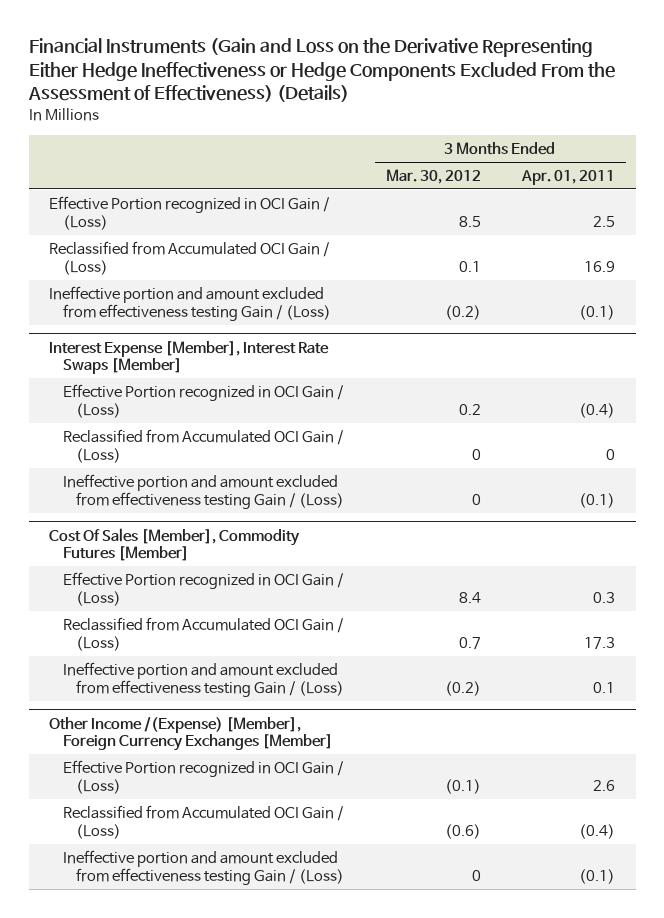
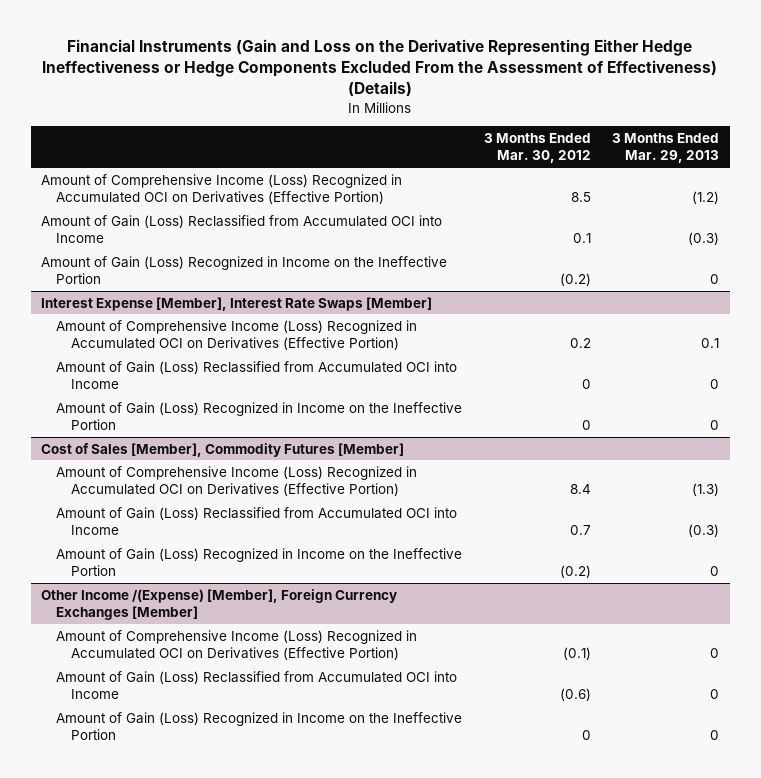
[521,170,616,186] Apr. 01, 2011 -> none
none -> [612,132,720,164] 3 Months Ended Mar. 29, 2013
[49,195,331,230] Effective Portion recognized in OCI Gain / (Loss) -> [41,173,403,205] Amount of Comprehensive Income (Loss) Recognized in Accumulated OCI on Derivatives (Effective Portion)
[49,240,331,275] Reclassified from Accumulated OCI Gain / (Loss) -> [41,214,443,244] Amount of Gain (Loss) Reclassified from Accumulated OCI into Income
[49,285,331,321] Ineffective portion and amount excluded from effectiveness testing Gain / (Loss) -> [41,255,448,285] Amount of Gain (Loss) Recognized in Income on the Ineffective Portion
[62,383,344,418] Effective Portion recognized in OCI Gain / (Loss) -> [56,319,418,351] Amount of Comprehensive Income (Loss) Recognized in Accumulated OCI on Derivatives (Effective Portion)
[62,428,344,463] Reclassified from Accumulated OCI Gain / (Loss) -> [56,360,458,390] Amount of Gain (Loss) Reclassified from Accumulated OCI into Income
[62,473,345,509] Ineffective portion and amount excluded from effectiveness testing Gain / (Loss) -> [56,401,463,431] Amount of Gain (Loss) Recognized in Income on the Ineffective Portion
[49,527,301,562] Cost Of Sales [Member], Commodity Futures [Member] -> [41,442,405,457] Cost of Sales [Member], Commodity Futures [Member]
[62,571,344,606] Effective Portion recognized in OCI Gain / (Loss) -> [56,465,418,497] Amount of Comprehensive Income (Loss) Recognized in Accumulated OCI on Derivatives (Effective Portion)
[62,616,344,651] Reclassified from Accumulated OCI Gain / (Loss) -> [56,506,458,536] Amount of Gain (Loss) Reclassified from Accumulated OCI into Income
[62,661,345,697] Ineffective portion and amount excluded from effectiveness testing Gain / (Loss) -> [56,547,463,577] Amount of Gain (Loss) Recognized in Income on the Ineffective Portion
[62,759,344,794] Effective Portion recognized in OCI Gain / (Loss) -> [56,629,418,661] Amount of Comprehensive Income (Loss) Recognized in Accumulated OCI on Derivatives (Effective Portion)
[62,804,344,839] Reclassified from Accumulated OCI Gain / (Loss) -> [56,670,458,700] Amount of Gain (Loss) Reclassified from Accumulated OCI into Income
[62,849,345,885] Ineffective portion and amount excluded from effectiveness testing Gain / (Loss) -> [56,711,463,741] Amount of Gain (Loss) Recognized in Income on the Ineffective Portion

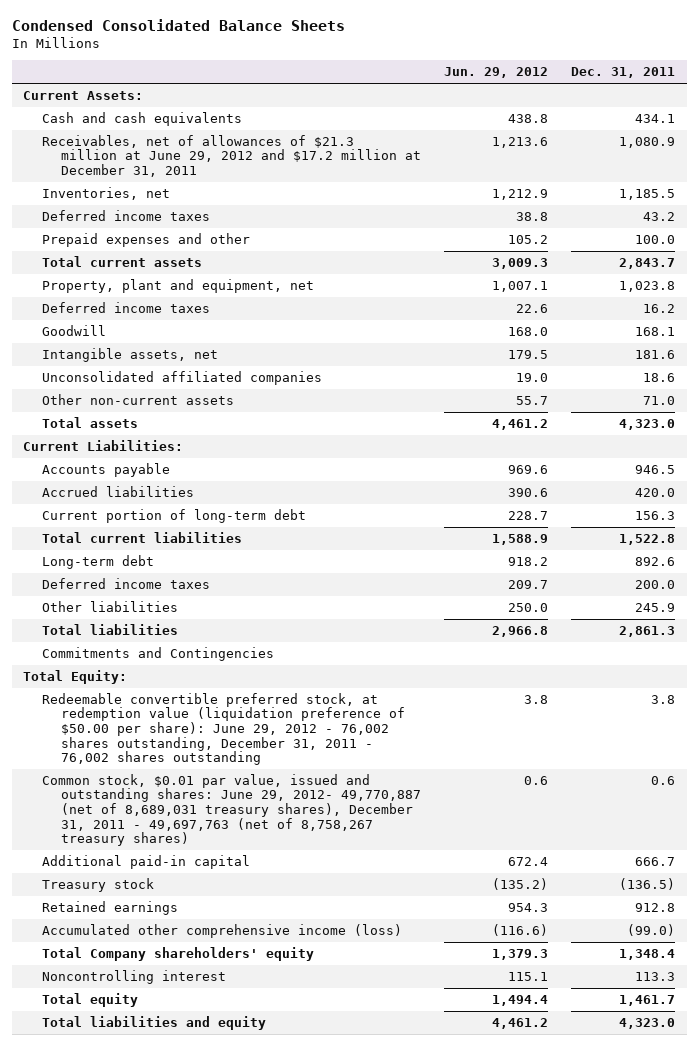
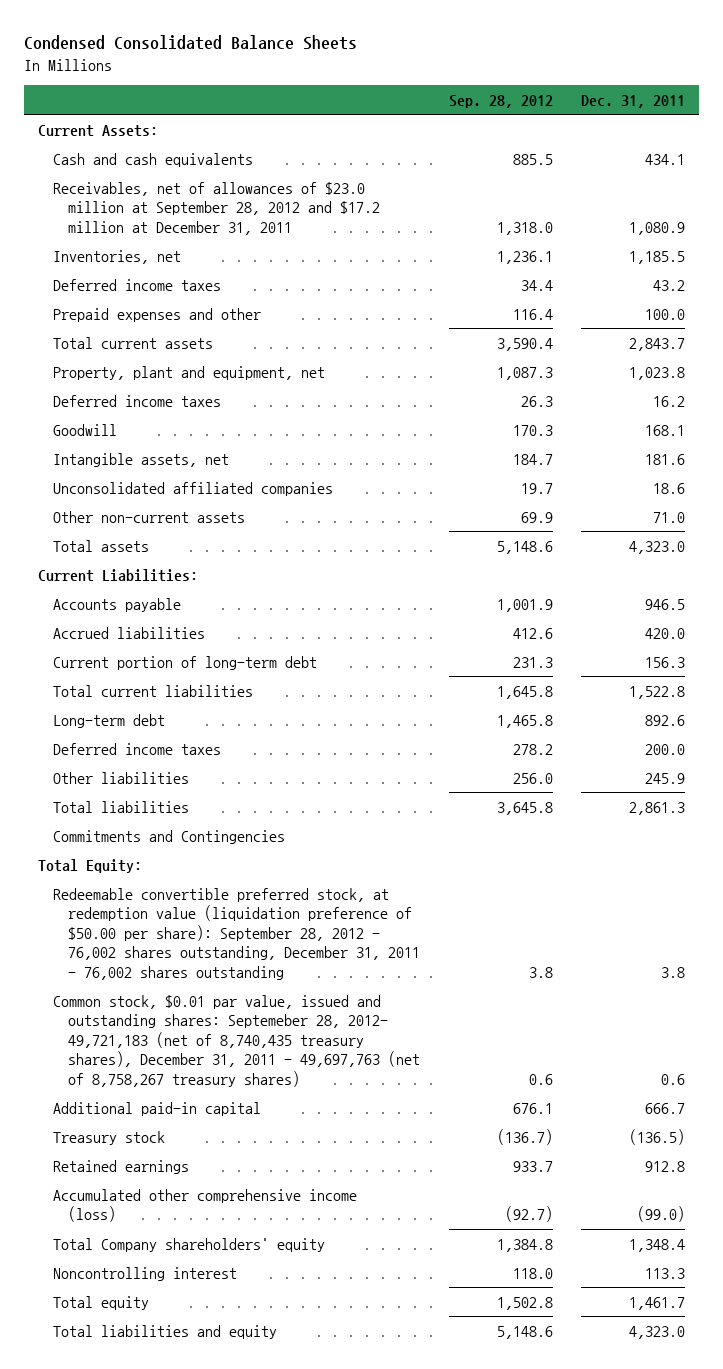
[444,67,549,79] Jun. 29, 2012 -> none
none -> [448,94,553,108] Sep. 28, 2012
[42,134,421,177] Receivables, net of allowances of $21.3 million at June 29, 2012 and $17.2 million at December 31, 2011 -> [53,181,381,235] Receivables, net of allowances of $23.0 million at September 28, 2012 and $17.2 million at December 31, 2011
[42,692,405,766] Redeemable convertible preferred stock, at redemption value (liquidation preference of $50.00 per share): June 29, 2012 - 76,002 shares outstanding, December 31, 2011 - 76,002 shares outstanding -> [53,887,421,980] Redeemable convertible preferred stock, at redemption value (liquidation preference of $50.00 per share): September 28, 2012 - 76,002 shares outstanding, December 31, 2011 - 76,002 shares outstanding
[42,773,421,847] Common stock, $0.01 par value, issued and outstanding shares: June 29, 2012- 49,770,887 (net of 8,689,031 treasury shares), December 31, 2011 - 49,697,763 (net of 8,758,267 treasury shares) -> [53,994,421,1087] Common stock, $0.01 par value, issued and outstanding shares: Septemeber 28, 2012- 49,721,183 (net of 8,740,435 treasury shares), December 31, 2011 - 49,697,763 (net of 8,758,267 treasury shares)

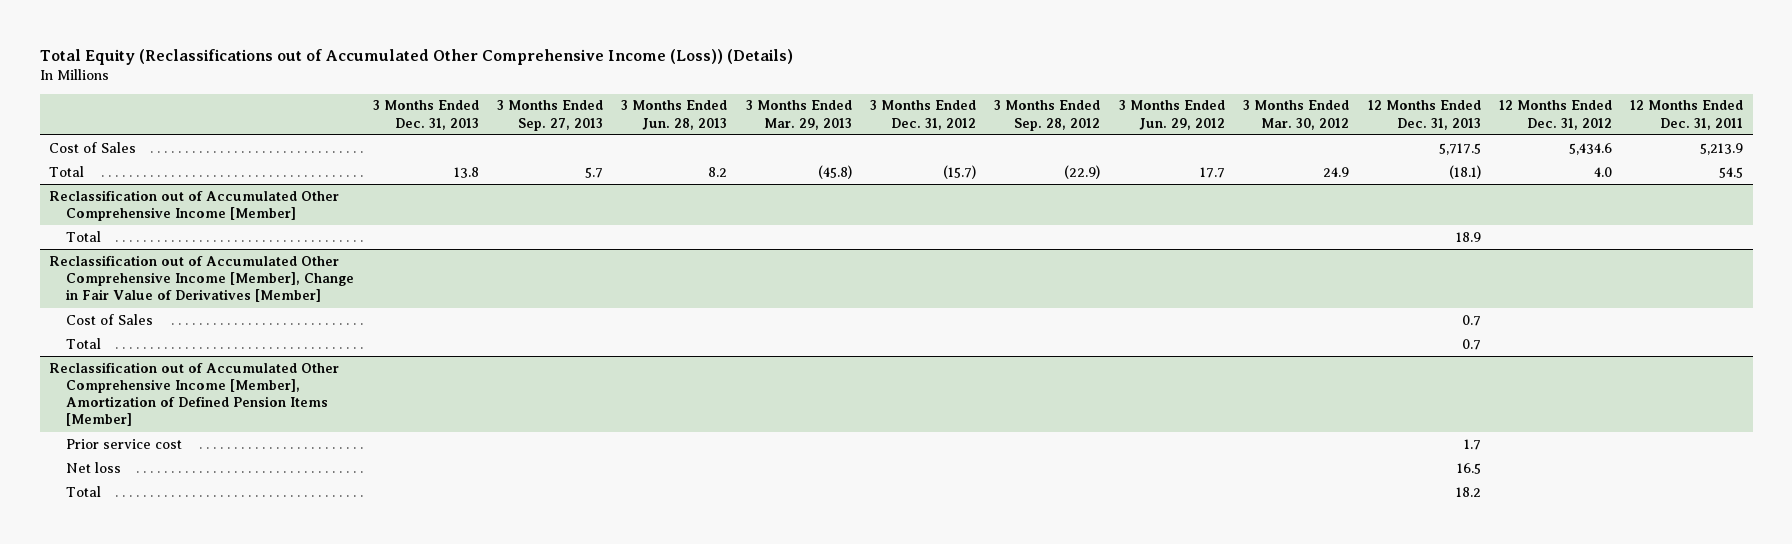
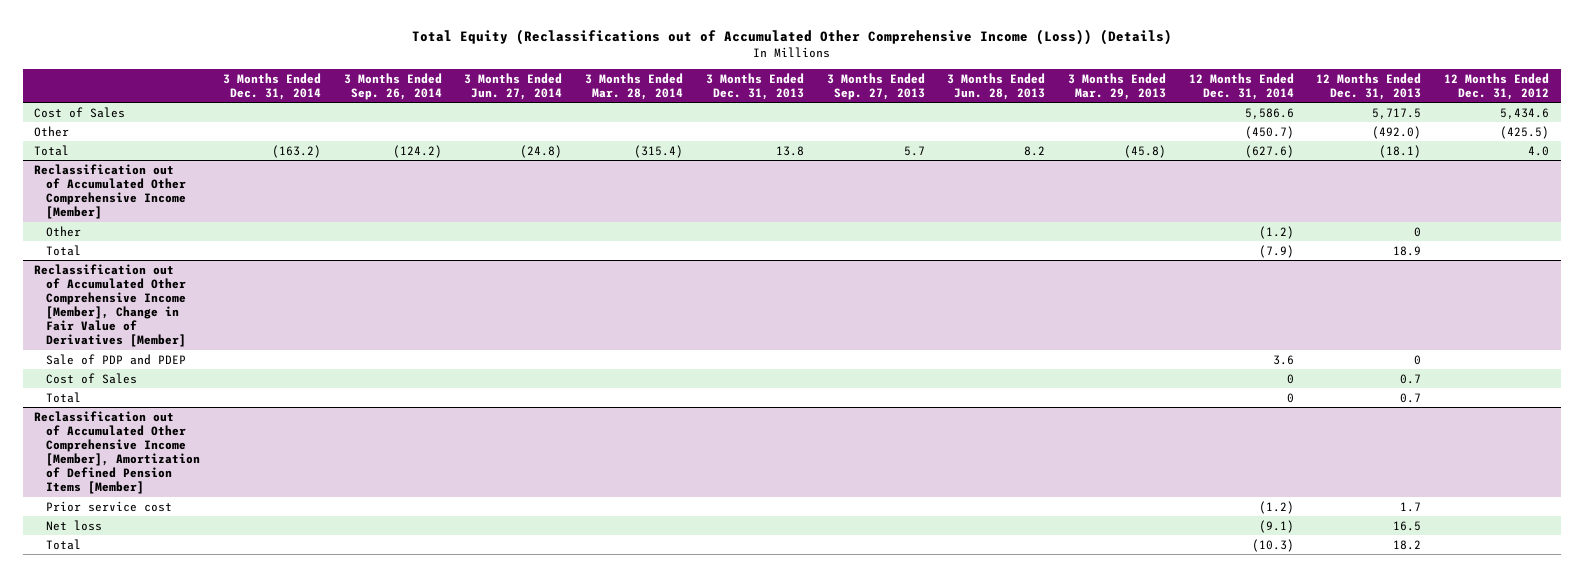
[870,100,977,130] 3 Months Ended Dec. 31, 2012 -> none
[994,100,1101,131] 3 Months Ended Sep. 28, 2012 -> none
[1118,100,1225,130] 3 Months Ended Jun. 29, 2012 -> none
[1243,100,1350,130] 3 Months Ended Mar. 30, 2012 -> none
[1630,100,1744,130] 12 Months Ended Dec. 31, 2011 -> none
none -> [222,72,321,101] 3 Months Ended Dec. 31, 2014
none -> [343,72,442,101] 3 Months Ended Sep. 26, 2014
none -> [464,72,563,101] 3 Months Ended Jun. 27, 2014
none -> [585,72,684,101] 3 Months Ended Mar. 28, 2014
none -> [1188,72,1294,101] 12 Months Ended Dec. 31, 2014
none -> [34,125,70,137] Other
none -> [46,225,82,237] Other
none -> [46,353,187,365] Sale of PDP and PDEP

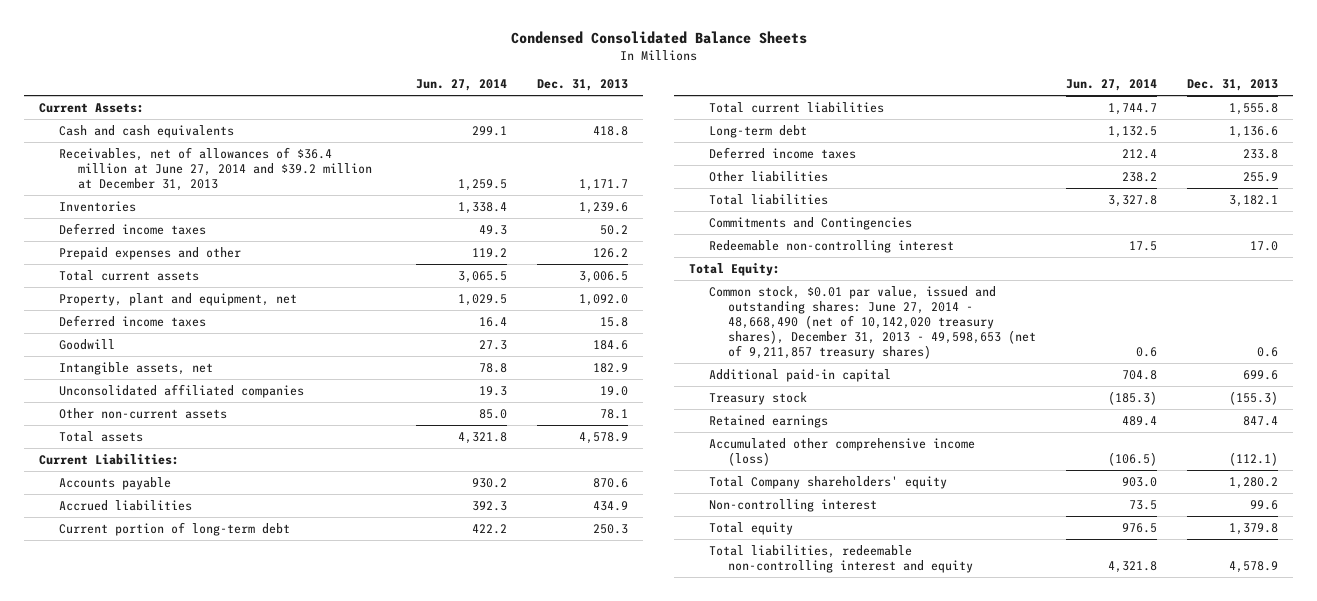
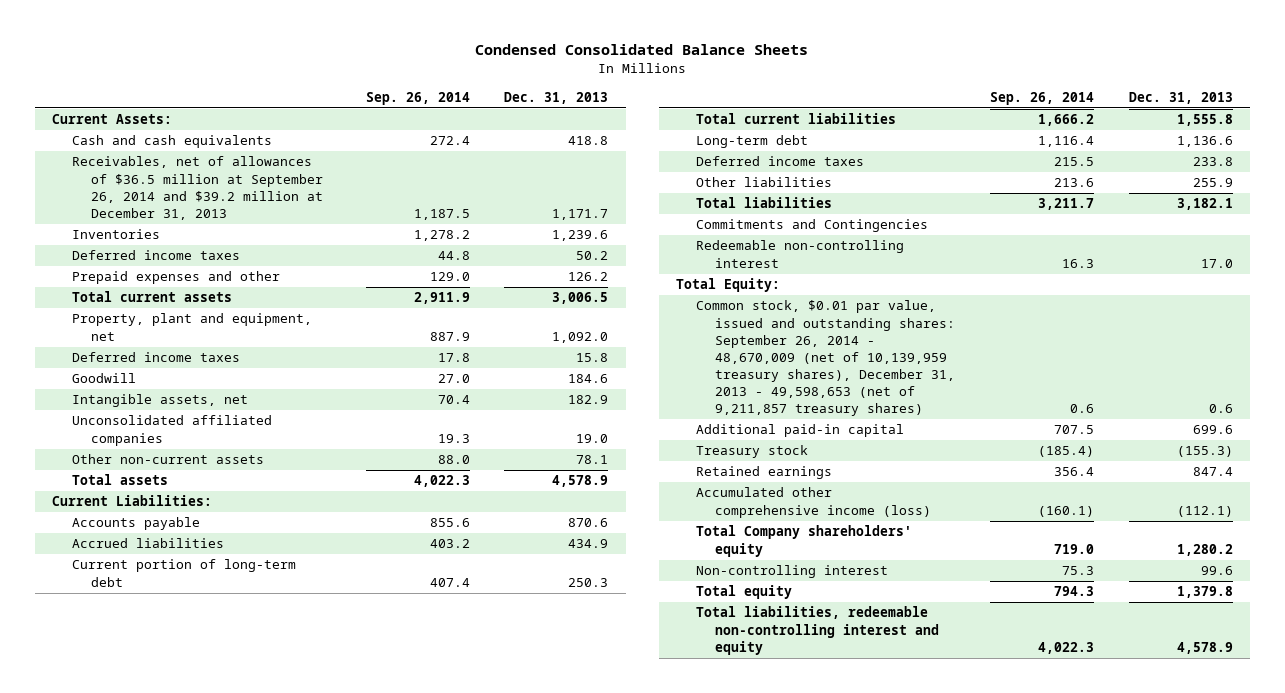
[416,79,508,92] Jun. 27, 2014 -> none
none -> [365,91,470,105] Sep. 26, 2014
[58,146,372,191] Receivables, net of allowances of $36.4 million at June 27, 2014 and $39.2 million at December 31, 2013 -> [71,156,323,220] Receivables, net of allowances of $36.5 million at September 26, 2014 and $39.2 million at December 31, 2013
[708,285,1037,359] Common stock, $0.01 par value, issued and outstanding shares: June 27, 2014 - 48,668,490 (net of 10,142,020 treasury shares), December 31, 2013 - 49,598,653 (net of 9,211,857 treasury shares) -> [695,300,955,417] Common stock, $0.01 par value, issued and outstanding shares: September 26, 2014 - 48,670,009 (net of 10,139,959 treasury shares), December 31, 2013 - 49,598,653 (net of 9,211,857 treasury shares)

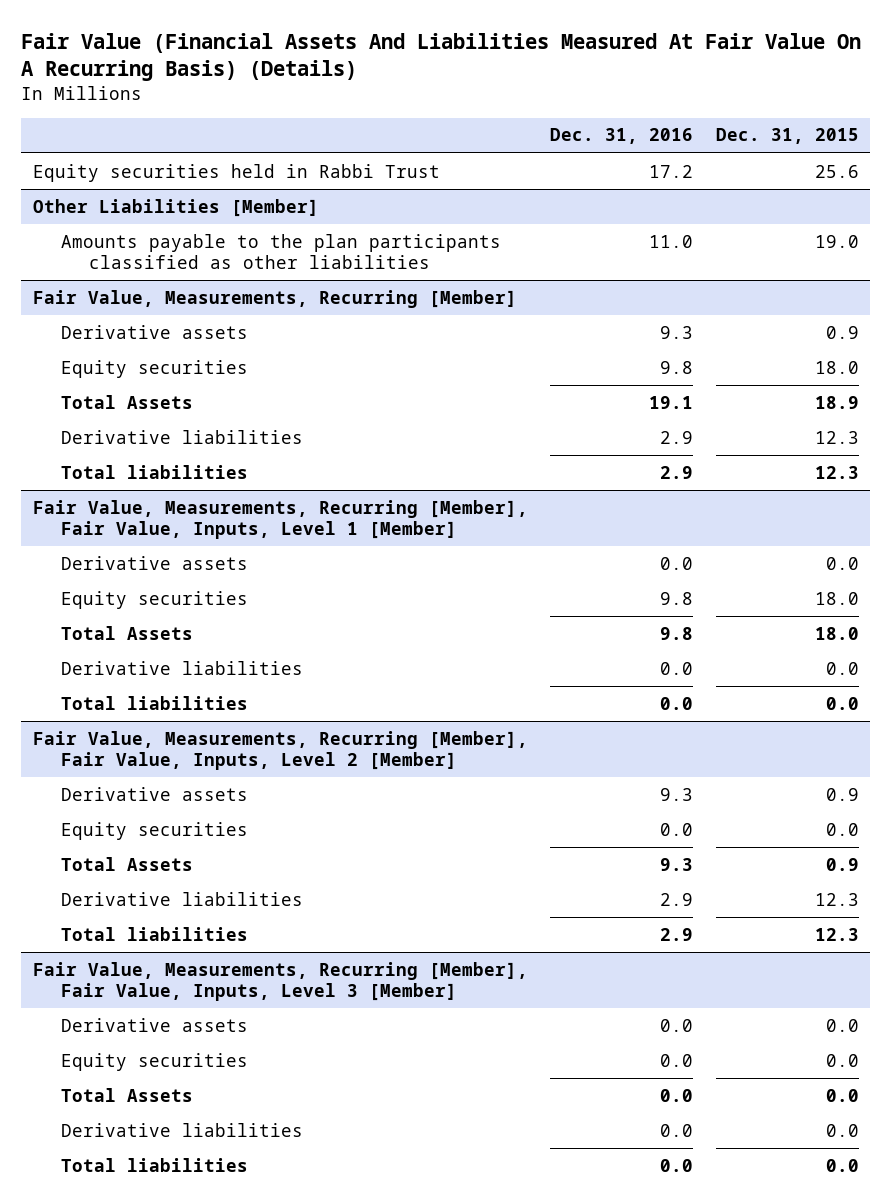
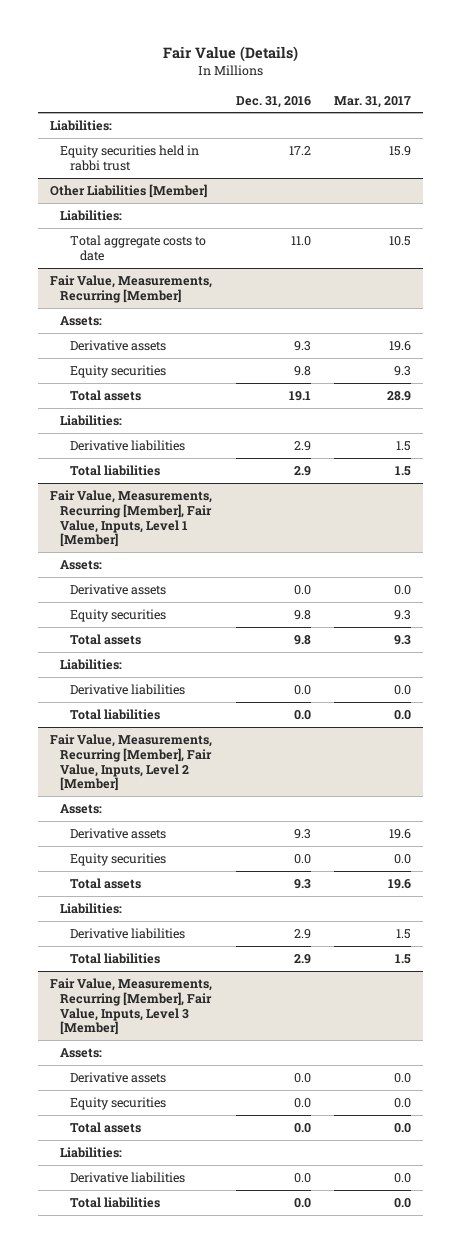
[21,32,862,82] Fair Value (Financial Assets And Liabilities Measured At Fair Value On A Recurring Basis) (Details) -> [162,45,298,62] Fair Value (Details)
[716,128,860,145] Dec. 31, 2015 -> none
none -> [334,95,412,108] Mar. 31, 2017
none -> [49,119,112,131] Liabilities:
[32,163,440,182] Equity securities held in Rabbi Trust -> [60,144,200,171] Equity securities held in rabbi trust
[60,233,501,270] Amounts payable to the plan participants classified as other liabilities -> none
none -> [60,209,123,221] Liabilities:
none -> [70,234,207,261] Total aggregate costs to date
none -> [60,315,103,326] Assets:
[60,394,193,409] Total Assets -> [70,389,142,401] Total assets
none -> [60,414,123,426] Liabilities:
none -> [60,559,103,570] Assets:
[60,625,193,640] Total Assets -> [70,633,142,645] Total assets
none -> [60,658,123,670] Liabilities:
none -> [60,803,103,814] Assets:
[60,856,193,871] Total Assets -> [70,877,142,889] Total assets
none -> [60,902,123,914] Liabilities:
none -> [60,1047,103,1058] Assets:
[60,1087,193,1102] Total Assets -> [70,1121,142,1133] Total assets
none -> [60,1146,123,1158] Liabilities:

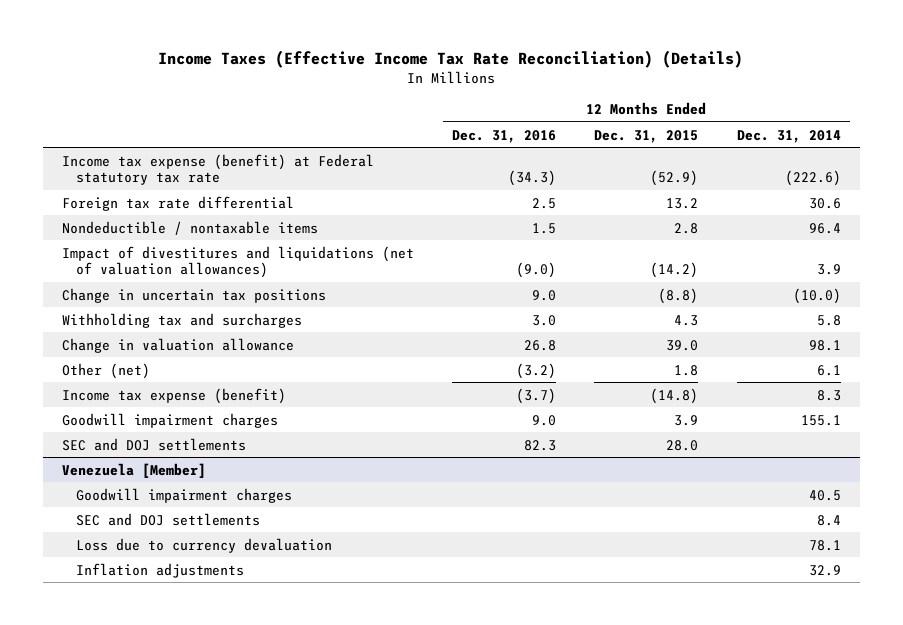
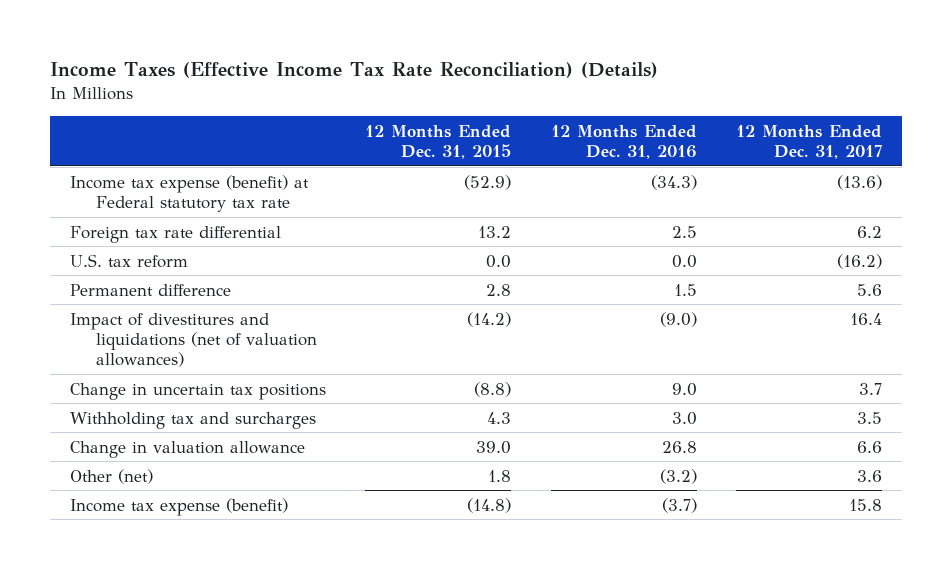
[736,129,841,143] Dec. 31, 2014 -> none
none -> [736,124,883,159] 12 Months Ended Dec. 31, 2017
none -> [69,253,188,268] U.S. tax reform
[61,220,318,235] Nondeductible / nontaxable items -> [69,283,231,296] Permanent difference
[61,412,278,428] Goodwill impairment charges -> none
[61,437,246,451] SEC and DOJ settlements -> none
[61,462,206,478] Venezuela [Member] -> none
[76,487,293,503] Goodwill impairment charges -> none
[76,512,261,526] SEC and DOJ settlements -> none
[76,537,333,553] Loss due to currency devaluation -> none
[76,562,245,578] Inflation adjustments -> none

